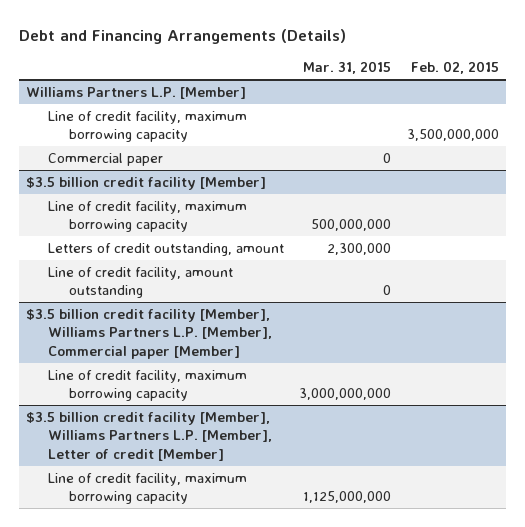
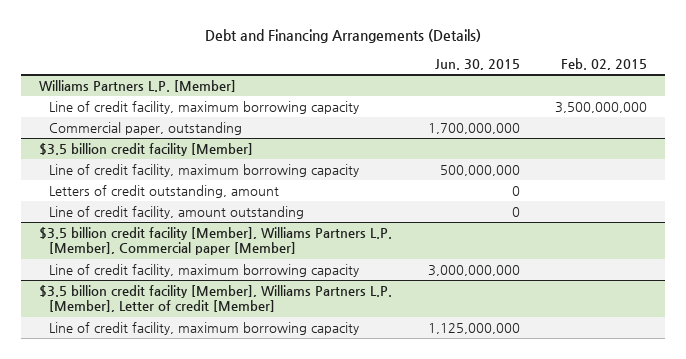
[303,61,392,75] Mar. 31, 2015 -> none
none -> [434,58,520,70] Jun. 30, 2015
[47,152,163,166] Commercial paper -> [48,122,242,136] Commercial paper, outstanding

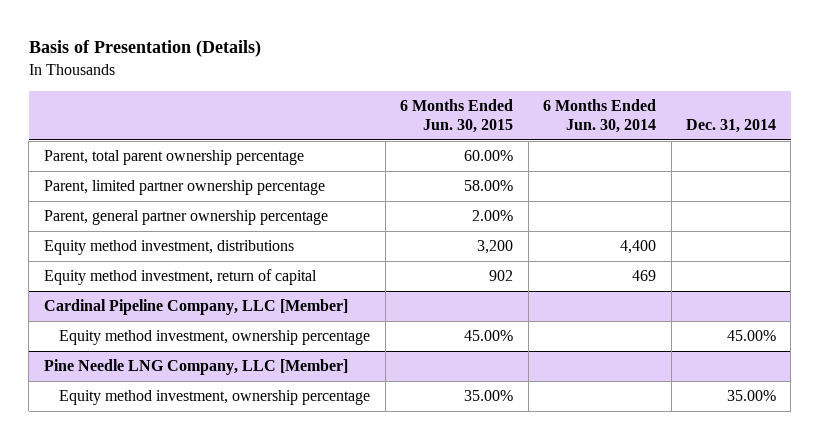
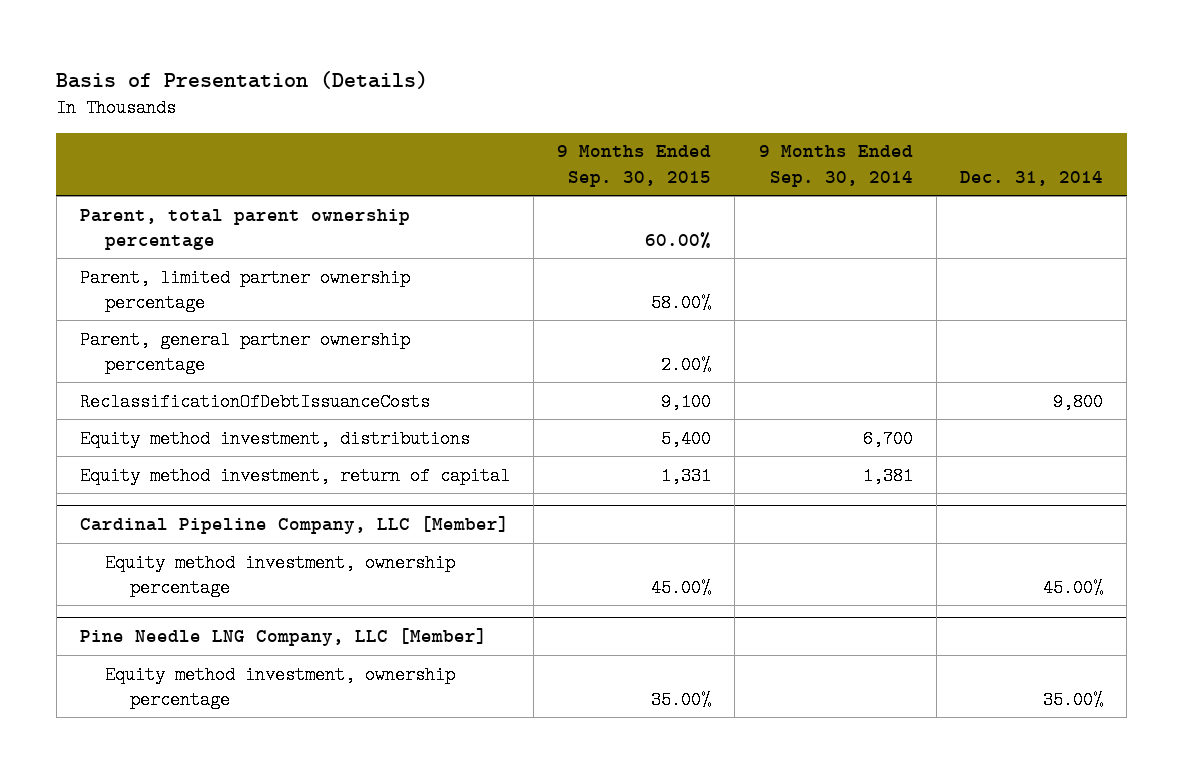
[400,98,514,133] 6 Months Ended Jun. 30, 2015 -> none
[543,98,657,133] 6 Months Ended Jun. 30, 2014 -> none
none -> [557,145,712,187] 9 Months Ended Sep. 30, 2015
none -> [758,145,913,187] 9 Months Ended Sep. 30, 2014
none -> [79,392,430,411] ReclassificationOfDebtIssuanceCosts

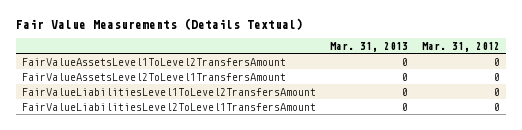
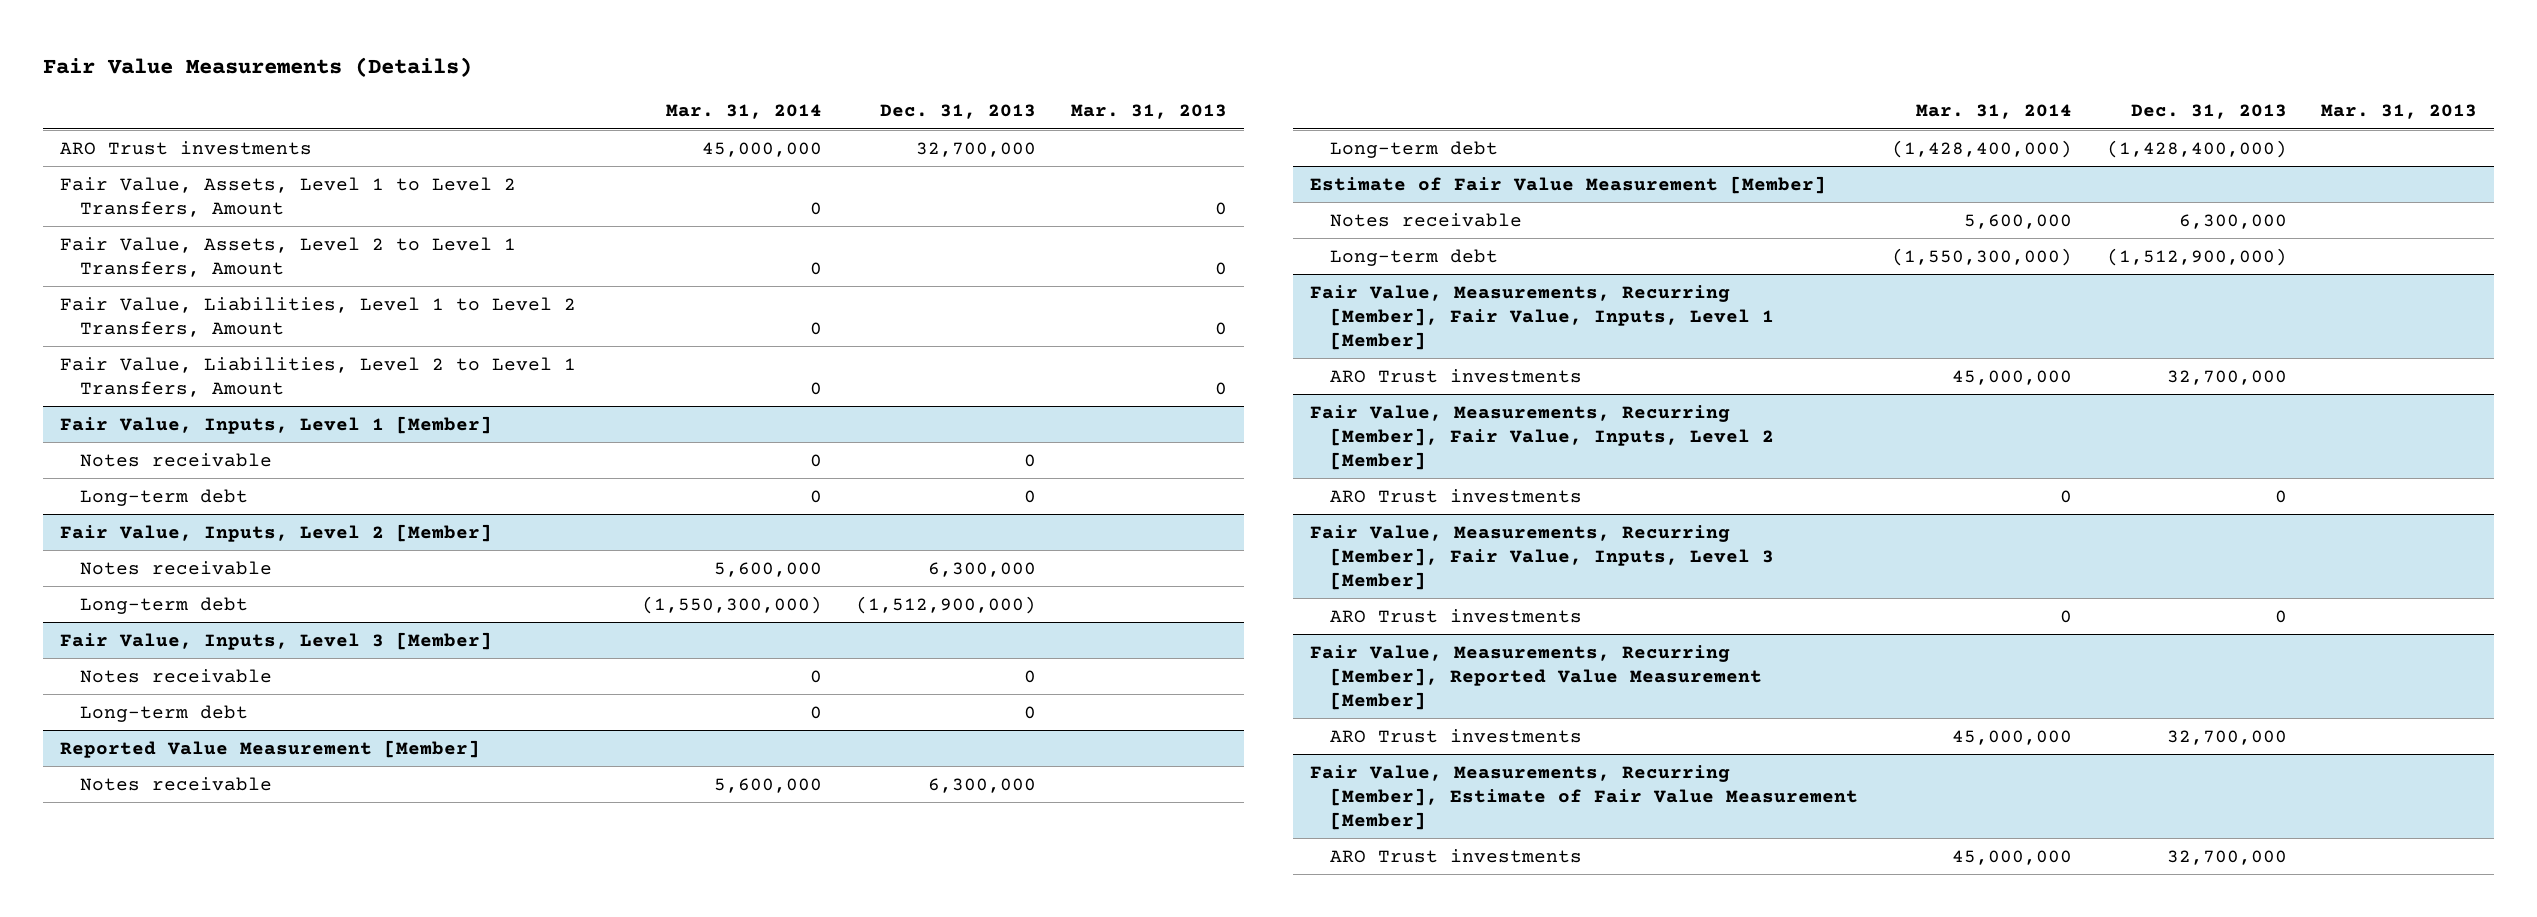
[15,18,303,31] Fair Value Measurements (Details Textual) -> [42,57,472,78] Fair Value Measurements (Details)
[421,41,500,52] Mar. 31, 2012 -> none
none -> [666,104,823,120] Mar. 31, 2014
none -> [880,104,1037,120] Dec. 31, 2013
none -> [60,140,313,155] ARO Trust investments
[22,57,287,66] FairValueAssetsLevel1ToLevel2TransfersAmount -> [60,176,517,217] Fair Value, Assets, Level 1 to Level 2 Transfers, Amount
[22,72,287,81] FairValueAssetsLevel2ToLevel1TransfersAmount -> [60,236,517,277] Fair Value, Assets, Level 2 to Level 1 Transfers, Amount
[22,87,317,96] FairValueLiabilitiesLevel1ToLevel2TransfersAmount -> [60,296,577,337] Fair Value, Liabilities, Level 1 to Level 2 Transfers, Amount
[22,102,317,111] FairValueLiabilitiesLevel2ToLevel1TransfersAmount -> [60,356,577,397] Fair Value, Liabilities, Level 2 to Level 1 Transfers, Amount
none -> [60,415,493,434] Fair Value, Inputs, Level 1 [Member]
none -> [79,452,272,467] Notes receivable
none -> [79,488,248,506] Long-term debt
none -> [60,523,493,542] Fair Value, Inputs, Level 2 [Member]
none -> [79,560,272,575] Notes receivable
none -> [79,596,248,614] Long-term debt
none -> [60,631,493,650] Fair Value, Inputs, Level 3 [Member]
none -> [79,668,272,683] Notes receivable
none -> [79,704,248,722] Long-term debt
none -> [60,739,481,758] Reported Value Measurement [Member]
none -> [79,776,272,791] Notes receivable
none -> [1329,140,1498,158] Long-term debt
none -> [1310,175,1827,194] Estimate of Fair Value Measurement [Member]
none -> [1329,212,1522,227] Notes receivable
none -> [1329,248,1498,266] Long-term debt
none -> [1310,284,1774,350] Fair Value, Measurements, Recurring [Member], Fair Value, Inputs, Level 1 [Member]
none -> [1329,368,1582,383] ARO Trust investments
none -> [1310,404,1774,470] Fair Value, Measurements, Recurring [Member], Fair Value, Inputs, Level 2 [Member]
none -> [1329,488,1582,503] ARO Trust investments
none -> [1310,524,1774,590] Fair Value, Measurements, Recurring [Member], Fair Value, Inputs, Level 3 [Member]
none -> [1329,608,1582,623] ARO Trust investments
none -> [1310,644,1762,710] Fair Value, Measurements, Recurring [Member], Reported Value Measurement [Member]
none -> [1329,728,1582,743] ARO Trust investments
none -> [1310,764,1858,830] Fair Value, Measurements, Recurring [Member], Estimate of Fair Value Measurement [Member]
none -> [1329,848,1582,863] ARO Trust investments

